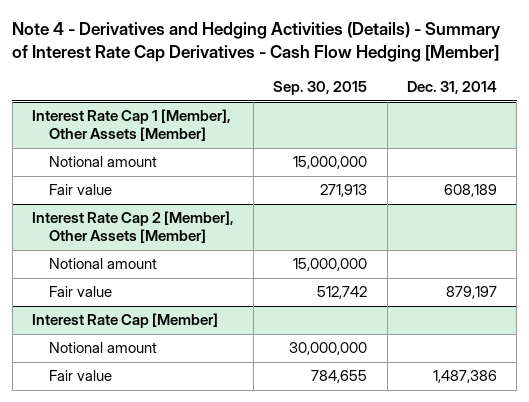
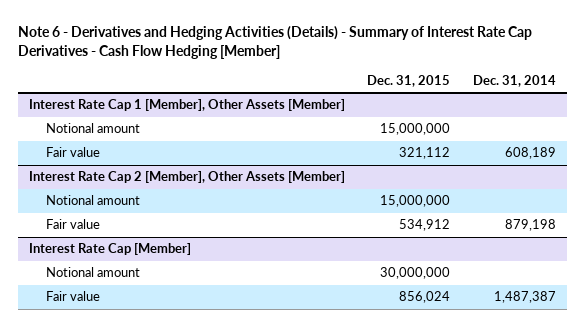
[12,22,502,63] Note 4 - Derivatives and Hedging Activities (Details) - Summary of Interest Rate Cap Derivatives - Cash Flow Hedging [Member] -> [17,25,532,60] Note 6 - Derivatives and Hedging Activities (Details) - Summary of Interest Rate Cap Derivatives - Cash Flow Hedging [Member]
[273,81,368,96] Sep. 30, 2015 -> none
none -> [367,74,451,87] Dec. 31, 2015
[446,286,498,300] 879,197 -> [504,219,556,232] 879,198
[433,370,498,384] 1,487,386 -> [493,291,556,304] 1,487,387

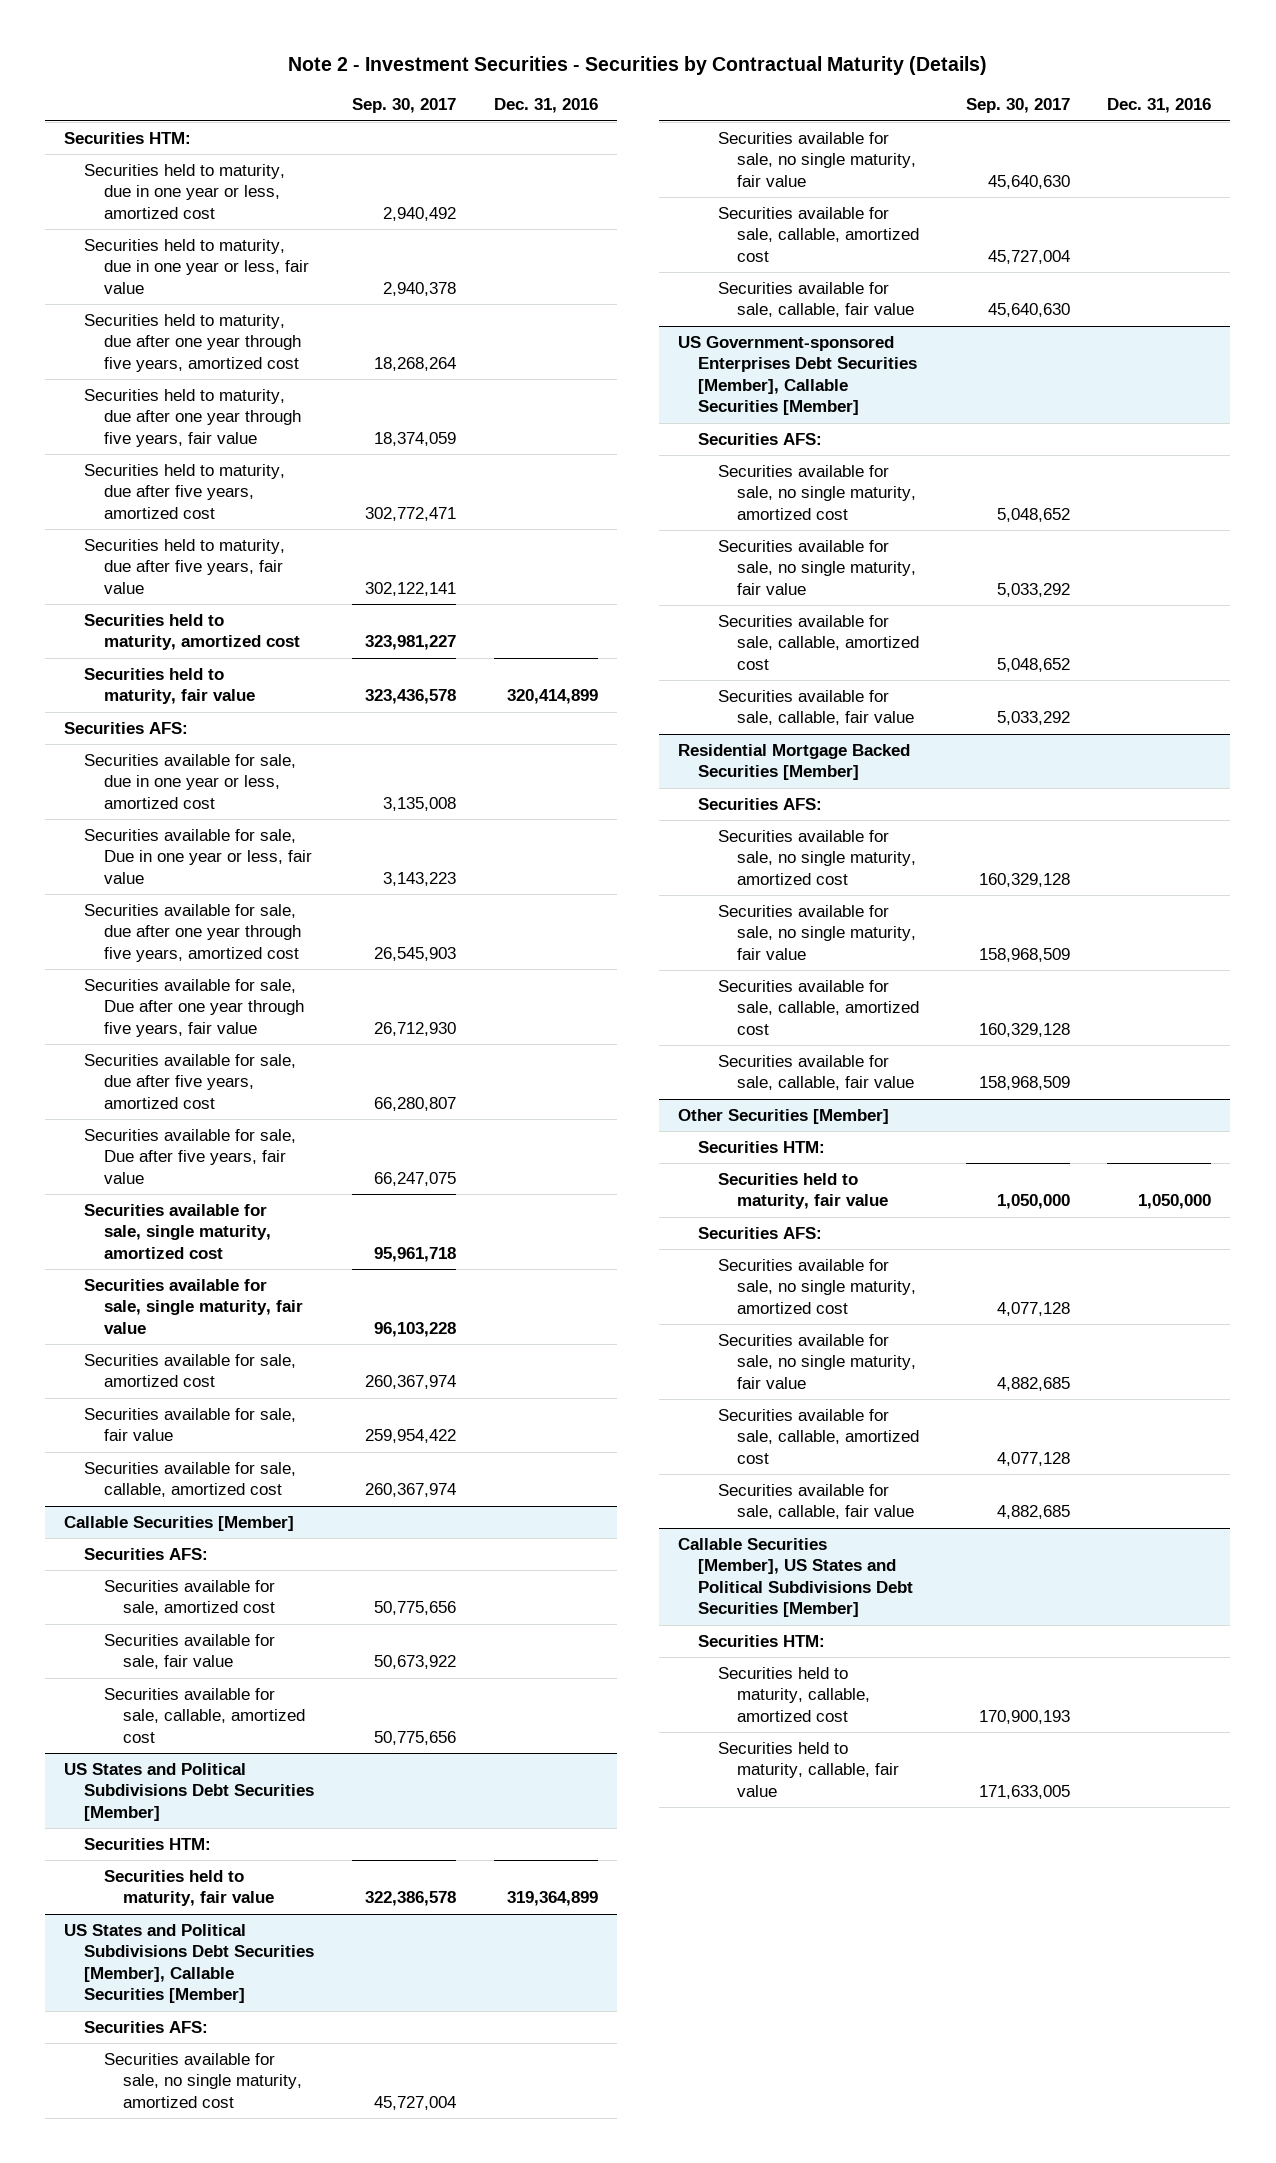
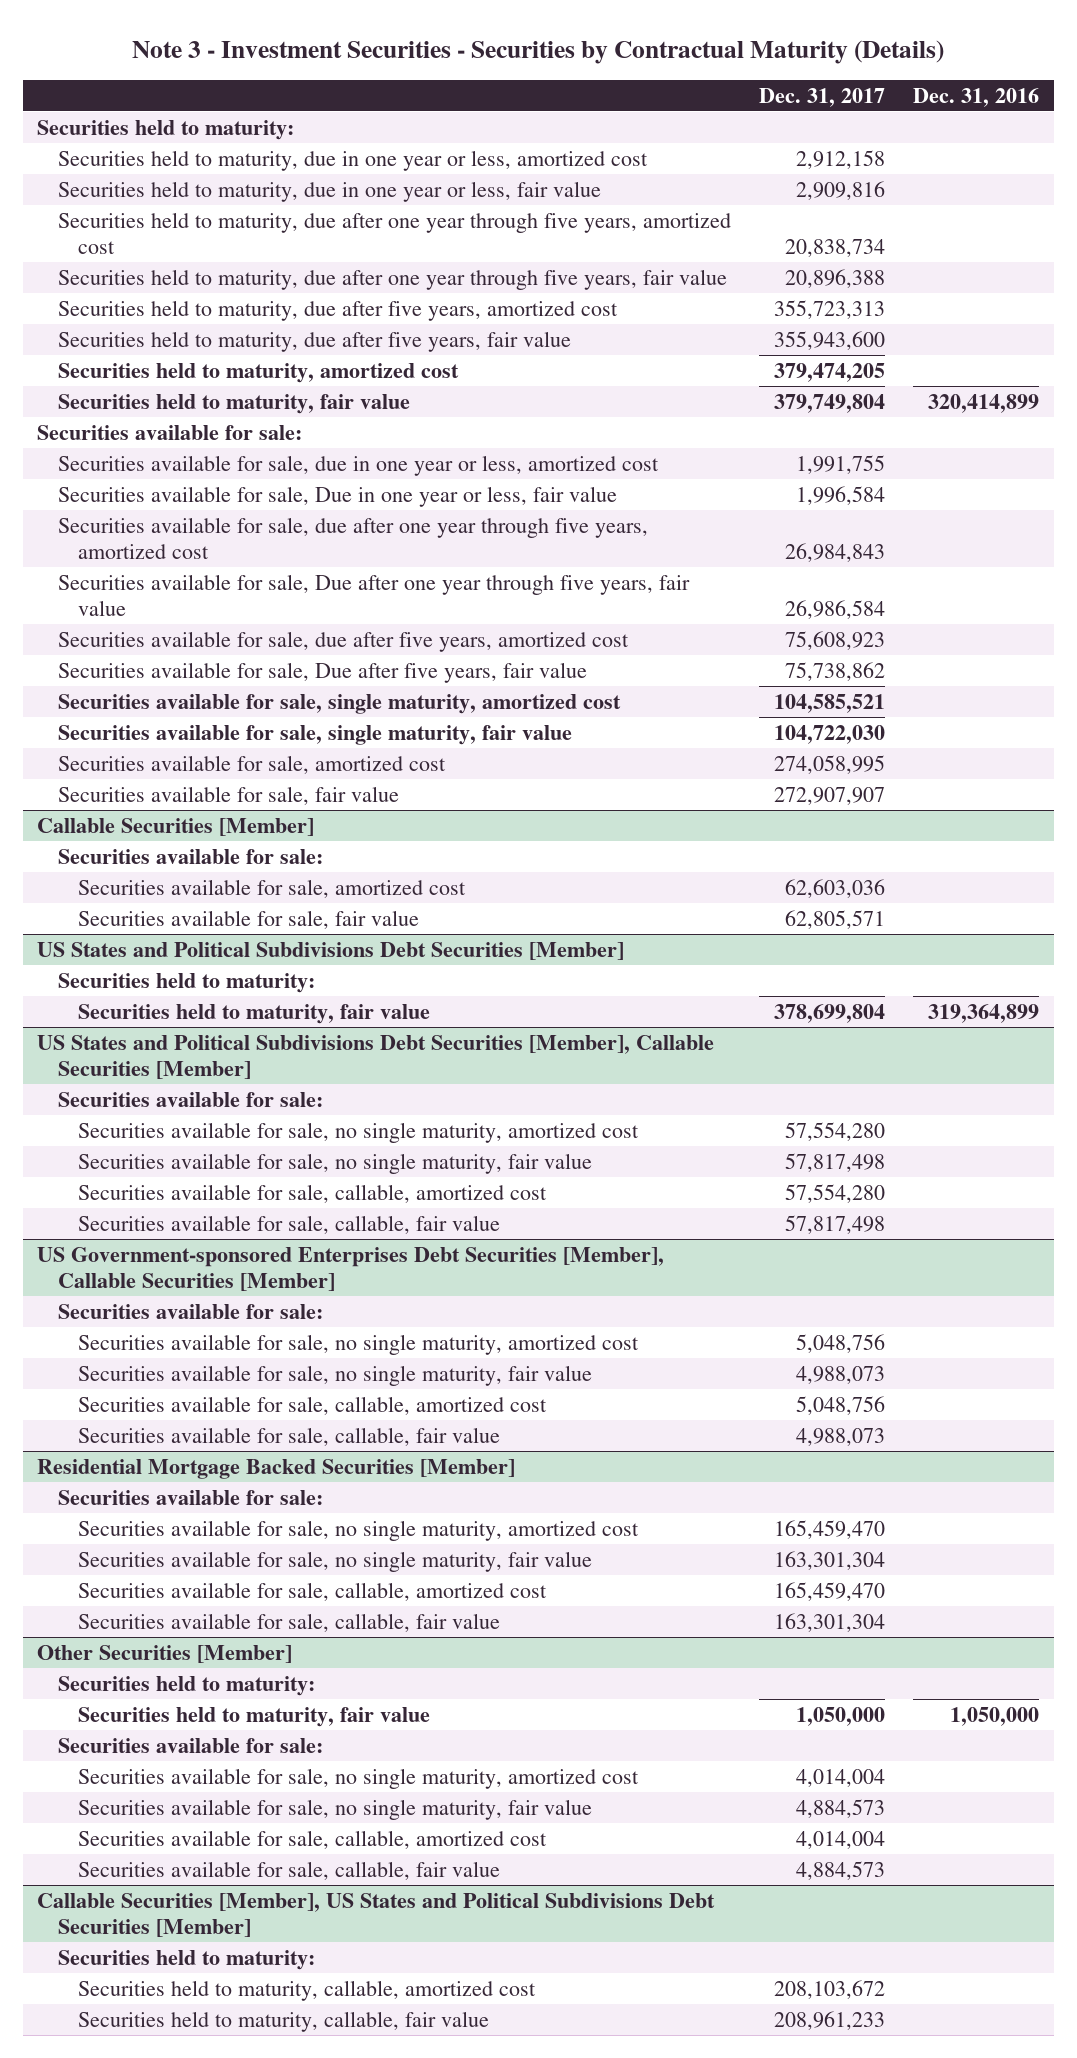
[287,56,987,76] Note 2 - Investment Securities - Securities by Contractual Maturity (Details) -> [132,39,945,64] Note 3 - Investment Securities - Securities by Contractual Maturity (Details)
[351,98,456,114] Sep. 30, 2017 -> none
none -> [759,87,886,107] Dec. 31, 2017
[64,132,192,145] Securities HTM: -> [37,119,295,140] Securities held to maturity:
[64,722,189,735] Securities AFS: -> [37,424,303,440] Securities available for sale:
[83,1462,296,1498] Securities available for sale, callable, amortized cost -> none
[83,1548,208,1561] Securities AFS: -> [57,848,323,864] Securities available for sale:
[103,1688,306,1743] Securities available for sale, callable, amortized cost -> none
[83,1838,211,1851] Securities HTM: -> [57,972,315,993] Securities held to maturity:
[83,2021,208,2034] Securities AFS: -> [57,1091,323,1107] Securities available for sale:
[697,433,822,446] Securities AFS: -> [57,1303,323,1319] Securities available for sale:
[697,798,822,811] Securities AFS: -> [57,1489,323,1505] Securities available for sale:
[697,1141,825,1154] Securities HTM: -> [57,1675,315,1696] Securities held to maturity:
[697,1227,822,1240] Securities AFS: -> [57,1737,323,1753] Securities available for sale:
[697,1635,825,1648] Securities HTM: -> [57,1949,315,1970] Securities held to maturity:

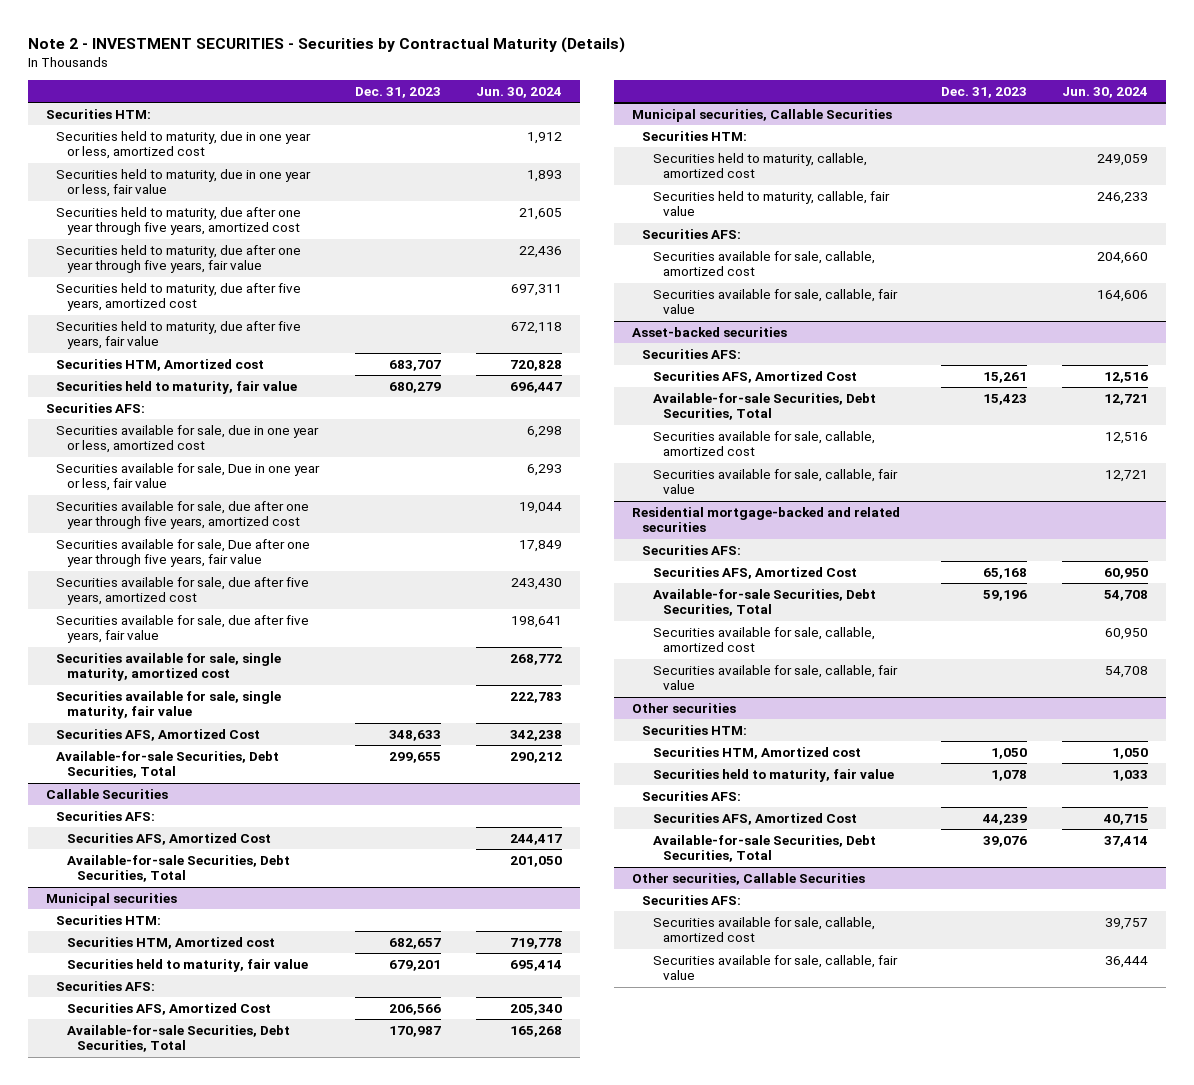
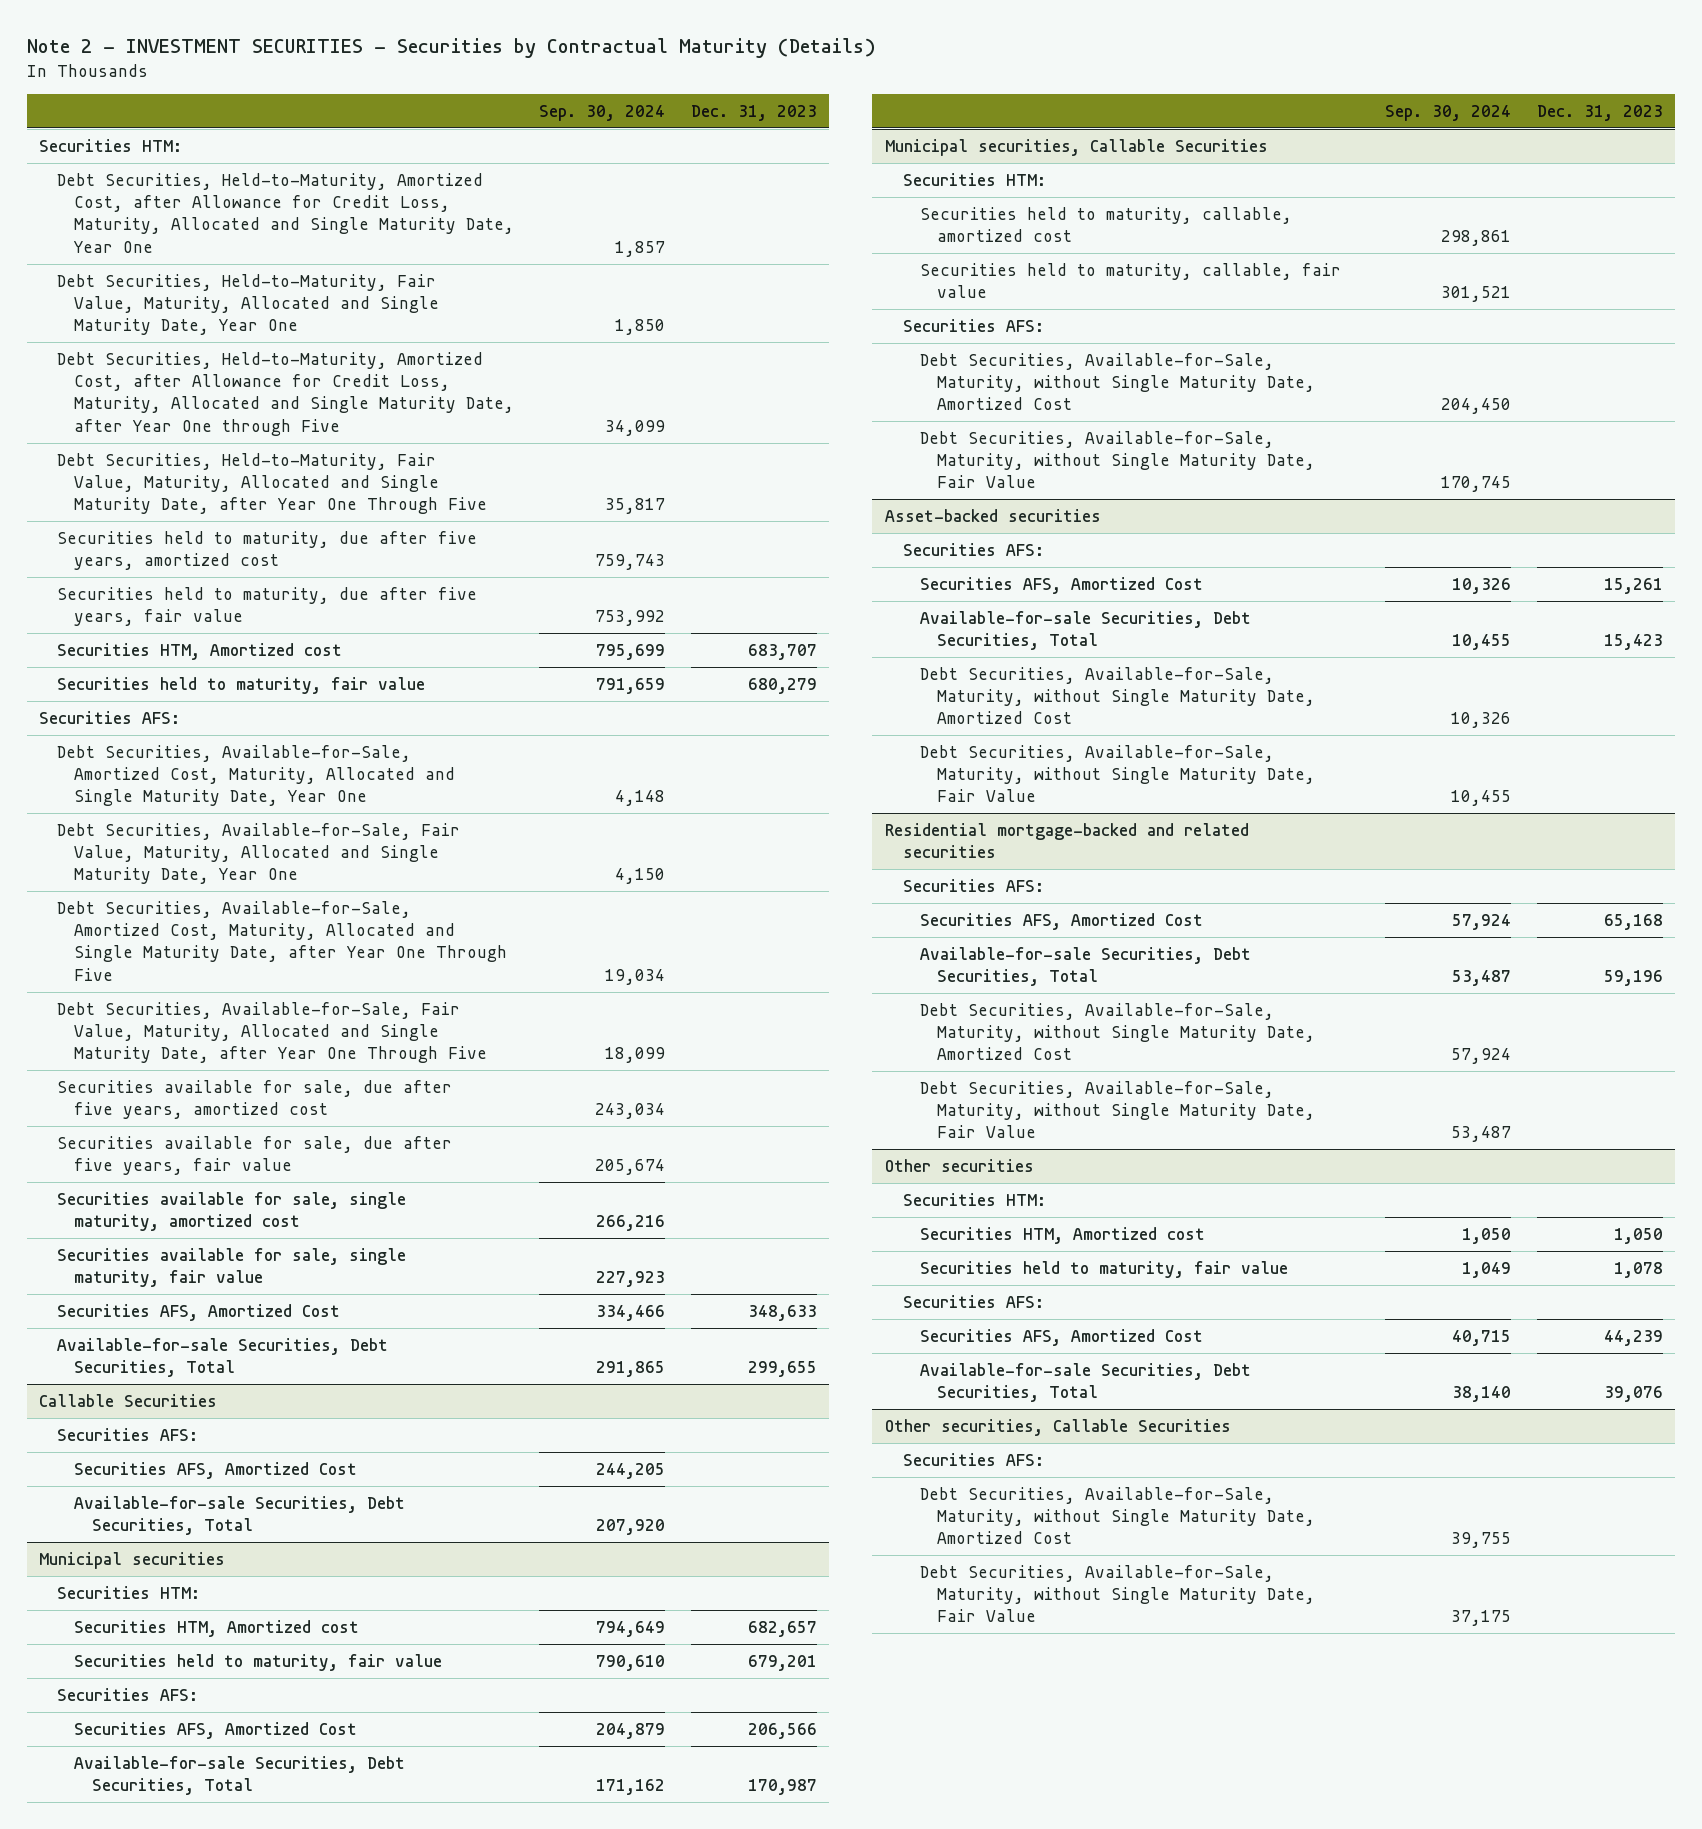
[476,87,563,99] Jun. 30, 2024 -> none
none -> [539,104,666,121] Sep. 30, 2024
[56,130,312,160] Securities held to maturity, due in one year or less, amortized cost -> [56,172,515,253] Debt Securities, Held-to-Maturity, Amortized Cost, after Allowance for Credit Loss, Maturity, Allocated and Single Maturity Date, Year One
[56,168,312,198] Securities held to maturity, due in one year or less, fair value -> [56,273,440,336] Debt Securities, Held-to-Maturity, Fair Value, Maturity, Allocated and Single Maturity Date, Year One
[56,206,302,236] Securities held to maturity, due after one year through five years, amortized cost -> [56,351,515,436] Debt Securities, Held-to-Maturity, Amortized Cost, after Allowance for Credit Loss, Maturity, Allocated and Single Maturity Date, after Year One through Five
[56,244,302,274] Securities held to maturity, due after one year through five years, fair value -> [56,452,488,515] Debt Securities, Held-to-Maturity, Fair Value, Maturity, Allocated and Single Maturity Date, after Year One Through Five
[56,424,320,454] Securities available for sale, due in one year or less, amortized cost -> [56,744,456,807] Debt Securities, Available-for-Sale, Amortized Cost, Maturity, Allocated and Single Maturity Date, Year One
[56,462,321,492] Securities available for sale, Due in one year or less, fair value -> [56,822,460,885] Debt Securities, Available-for-Sale, Fair Value, Maturity, Allocated and Single Maturity Date, Year One
[56,500,310,530] Securities available for sale, due after one year through five years, amortized cost -> [56,900,508,981] Debt Securities, Available-for-Sale, Amortized Cost, Maturity, Allocated and Single Maturity Date, after Year One Through Five
[56,538,311,568] Securities available for sale, Due after one year through five years, fair value -> [56,1001,488,1064] Debt Securities, Available-for-Sale, Fair Value, Maturity, Allocated and Single Maturity Date, after Year One Through Five
[652,250,875,277] Securities available for sale, callable, amortized cost -> [920,352,1316,411] Debt Securities, Available-for-Sale, Maturity, without Single Maturity Date, Amortized Cost
[652,288,898,315] Securities available for sale, callable, fair value -> [920,430,1316,489] Debt Securities, Available-for-Sale, Maturity, without Single Maturity Date, Fair Value
[652,430,875,457] Securities available for sale, callable, amortized cost -> [920,666,1316,725] Debt Securities, Available-for-Sale, Maturity, without Single Maturity Date, Amortized Cost
[652,468,898,495] Securities available for sale, callable, fair value -> [920,744,1316,803] Debt Securities, Available-for-Sale, Maturity, without Single Maturity Date, Fair Value
[652,626,875,653] Securities available for sale, callable, amortized cost -> [920,1002,1316,1061] Debt Securities, Available-for-Sale, Maturity, without Single Maturity Date, Amortized Cost
[652,664,898,691] Securities available for sale, callable, fair value -> [920,1080,1316,1139] Debt Securities, Available-for-Sale, Maturity, without Single Maturity Date, Fair Value
[652,916,875,943] Securities available for sale, callable, amortized cost -> [920,1486,1316,1545] Debt Securities, Available-for-Sale, Maturity, without Single Maturity Date, Amortized Cost
[652,954,898,981] Securities available for sale, callable, fair value -> [920,1564,1316,1623] Debt Securities, Available-for-Sale, Maturity, without Single Maturity Date, Fair Value

